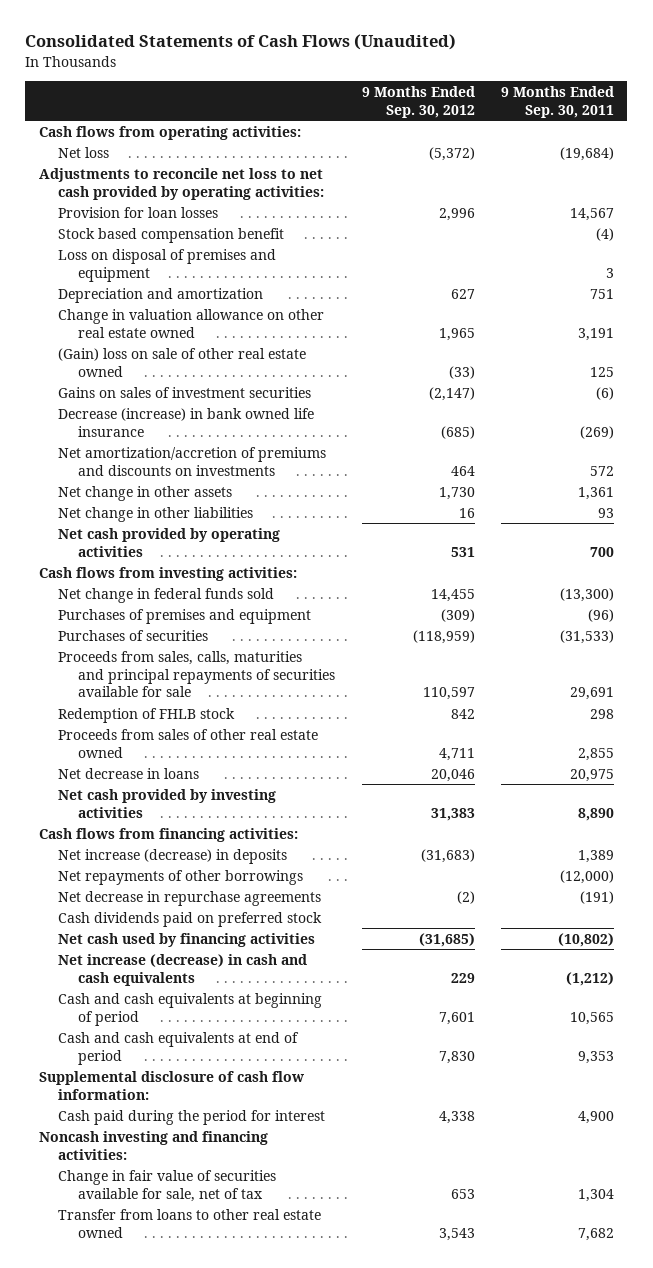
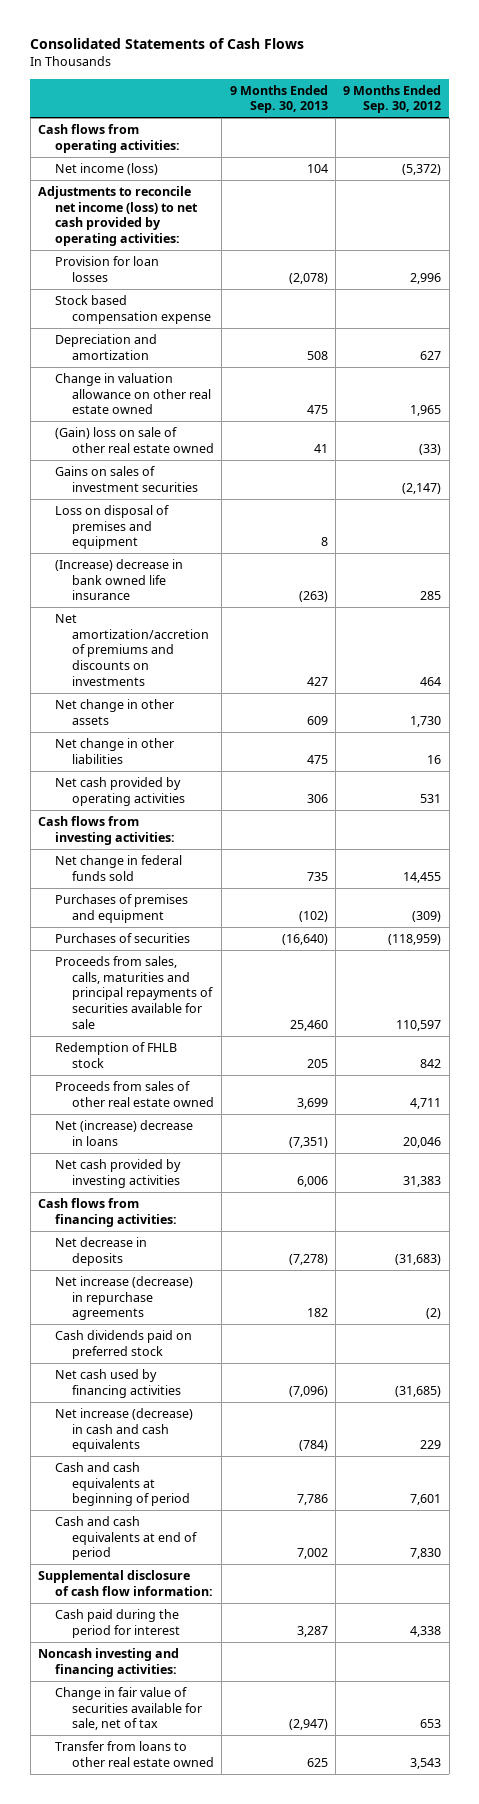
[25,34,457,51] Consolidated Statements of Cash Flows (Unaudited) -> [30,38,305,50] Consolidated Statements of Cash Flows
[501,85,615,118] 9 Months Ended Sep. 30, 2011 -> none
none -> [229,84,328,114] 9 Months Ended Sep. 30, 2013
[58,146,110,158] Net loss -> [54,163,158,176] Net income (loss)
[38,167,325,200] Adjustments to reconcile net loss to net cash provided by operating activities: -> [38,186,198,246] Adjustments to reconcile net income (loss) to net cash provided by operating activities:
[58,227,285,243] Stock based compensation benefit -> [54,295,211,324] Stock based compensation expense
[58,248,277,282] Loss on disposal of premises and equipment -> [54,505,169,550] Loss on disposal of premises and equipment
[58,407,315,437] Decrease (increase) in bank owned life insurance -> [54,559,183,601] (Increase) decrease in bank owned life insurance
[440,425,475,439] (685) -> [420,591,442,601] 285
[58,767,200,779] Net decrease in loans -> [54,1120,193,1146] Net (increase) decrease in loans
[58,869,304,885] Net repayments of other borrowings -> none
[58,848,288,864] Net increase (decrease) in deposits -> [54,1237,147,1266] Net decrease in deposits
[58,890,322,906] Net decrease in repurchase agreements -> [54,1276,193,1321] Net increase (decrease) in repurchase agreements

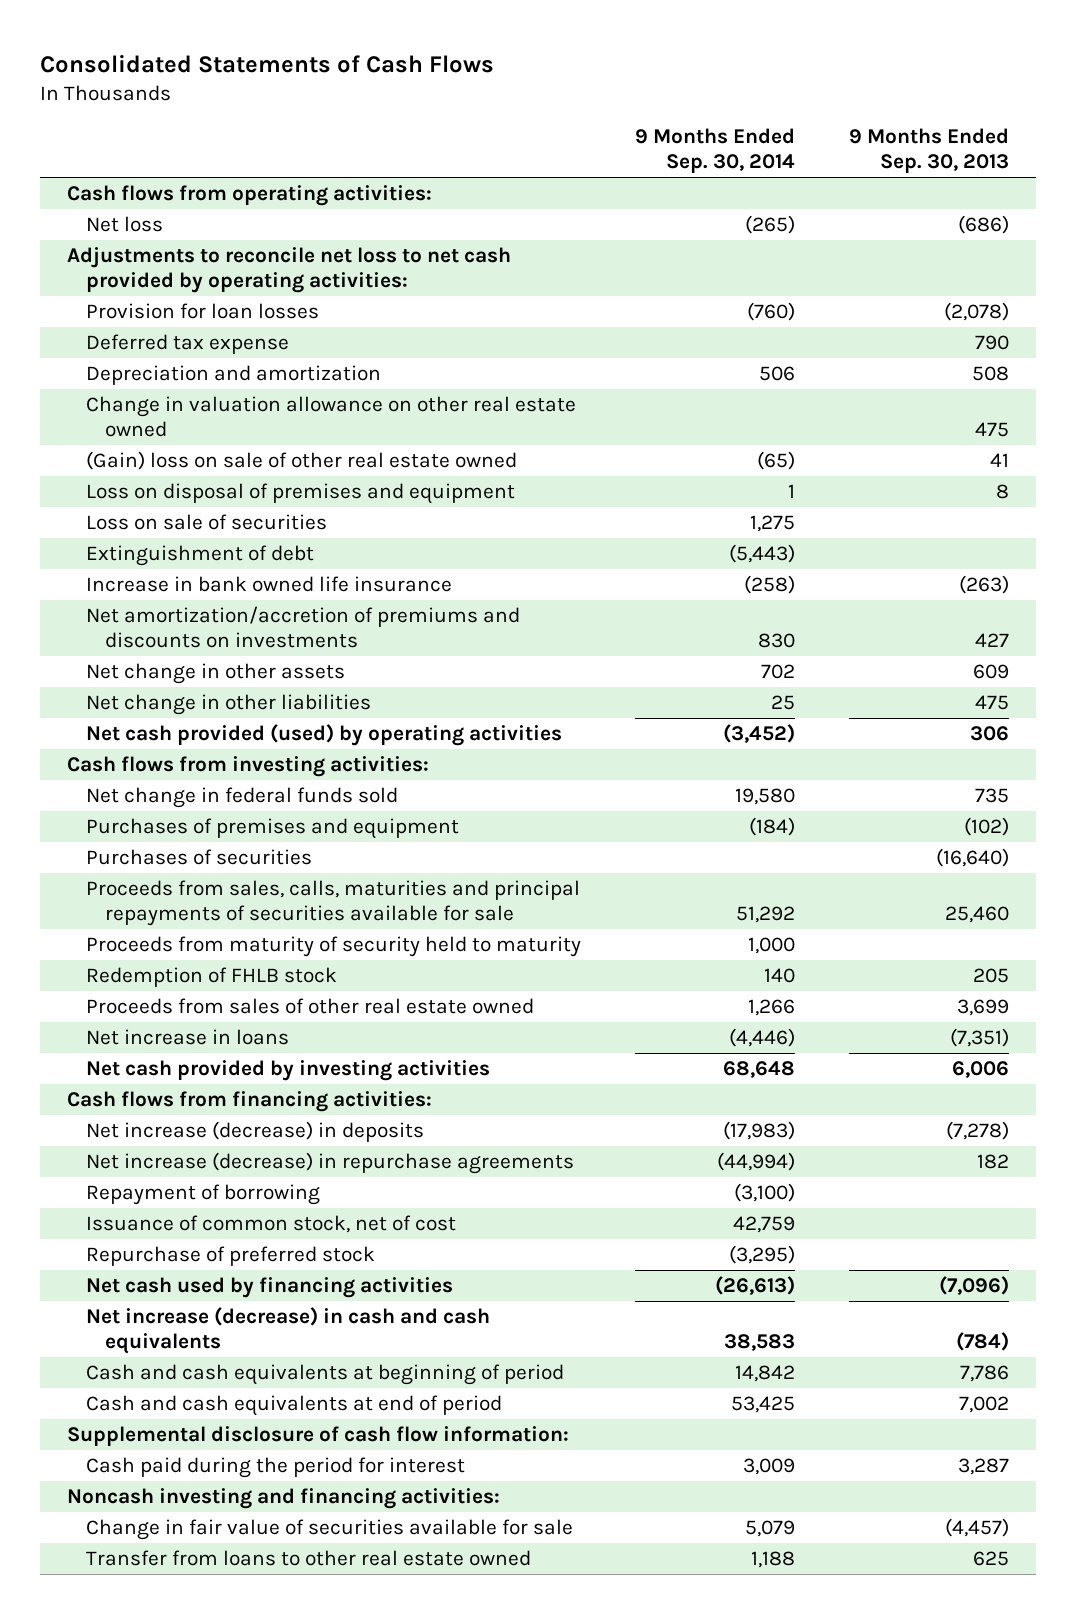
[343,84,442,114] 9 Months Ended Sep. 30, 2012 -> none
none -> [634,128,795,174] 9 Months Ended Sep. 30, 2014
[54,163,158,176] Net income (loss) -> [85,216,163,233] Net loss
[306,164,328,174] 104 -> [957,215,1009,235] (686)
[38,186,198,246] Adjustments to reconcile net income (loss) to net cash provided by operating activities: -> [66,247,511,293] Adjustments to reconcile net loss to net cash provided by operating activities:
[54,295,211,324] Stock based compensation expense -> none
none -> [85,334,289,355] Deferred tax expense
[54,466,198,492] Gains on sales of investment securities -> none
none -> [85,514,327,531] Loss on sale of securities
none -> [85,545,314,567] Extinguishment of debt
[54,559,183,601] (Increase) decrease in bank owned life insurance -> [85,576,452,593] Increase in bank owned life insurance
[54,777,185,806] Net cash provided by operating activities -> [85,724,562,747] Net cash provided (used) by operating activities
none -> [85,936,581,958] Proceeds from maturity of security held to maturity
[54,1120,193,1146] Net (increase) decrease in loans -> [85,1029,289,1046] Net increase in loans
[54,1237,147,1266] Net decrease in deposits -> [85,1121,424,1143] Net increase (decrease) in deposits
[54,1330,192,1359] Cash dividends paid on preferred stock -> none
none -> [85,1184,320,1206] Repayment of borrowing
none -> [85,1215,456,1234] Issuance of common stock, net of cost
none -> [85,1246,375,1267] Repurchase of preferred stock
[54,1687,202,1731] Change in fair value of securities available for sale, net of tax -> [85,1519,573,1541] Change in fair value of securities available for sale
[288,1719,328,1731] (2,947) -> [944,1518,1009,1538] (4,457)

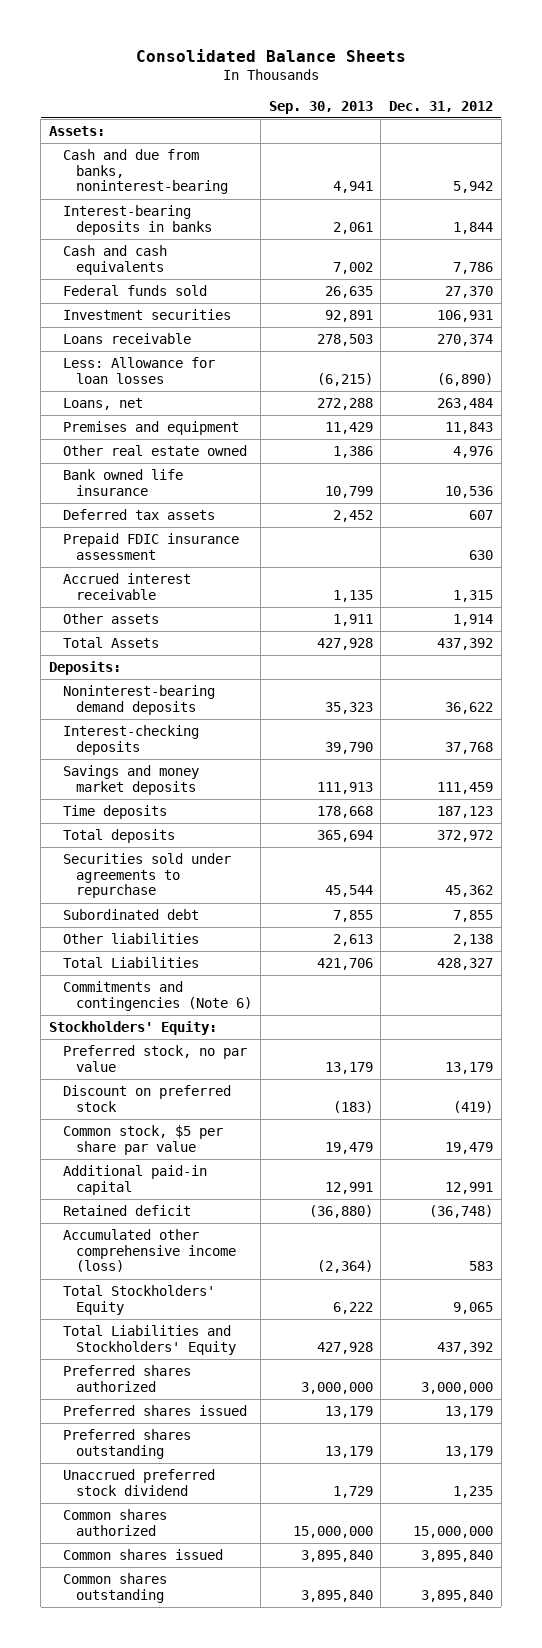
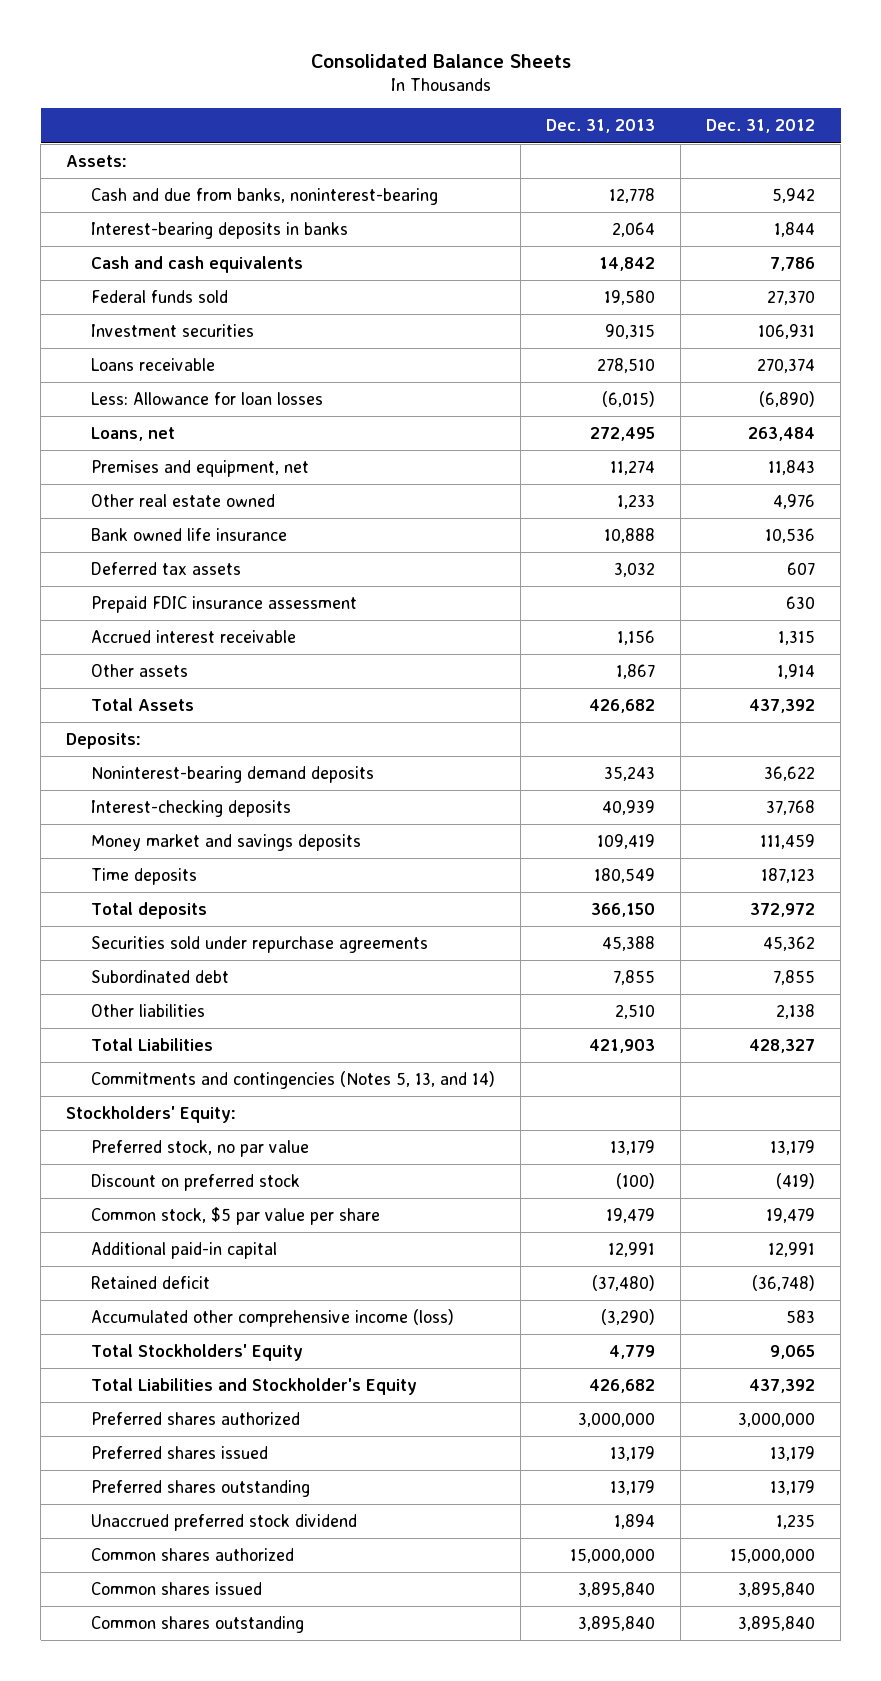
[268,100,373,114] Sep. 30, 2013 -> none
none -> [546,119,656,134] Dec. 31, 2013
[62,421,239,436] Premises and equipment -> [91,459,310,477] Premises and equipment, net
[62,765,199,795] Savings and money market deposits -> [91,833,362,851] Money market and savings deposits
[62,853,231,899] Securities sold under agreements to repurchase -> [91,935,429,953] Securities sold under repurchase agreements
[62,981,253,1011] Commitments and contingencies (Note 6) -> [91,1070,496,1089] Commitments and contingencies (Notes 5, 13, and 14)
[62,1125,223,1155] Common stock, $5 per share par value -> [91,1206,381,1225] Common stock, $5 par value per share
[62,1325,237,1355] Total Liabilities and Stockholders' Equity -> [91,1377,418,1395] Total Liabilities and Stockholder's Equity

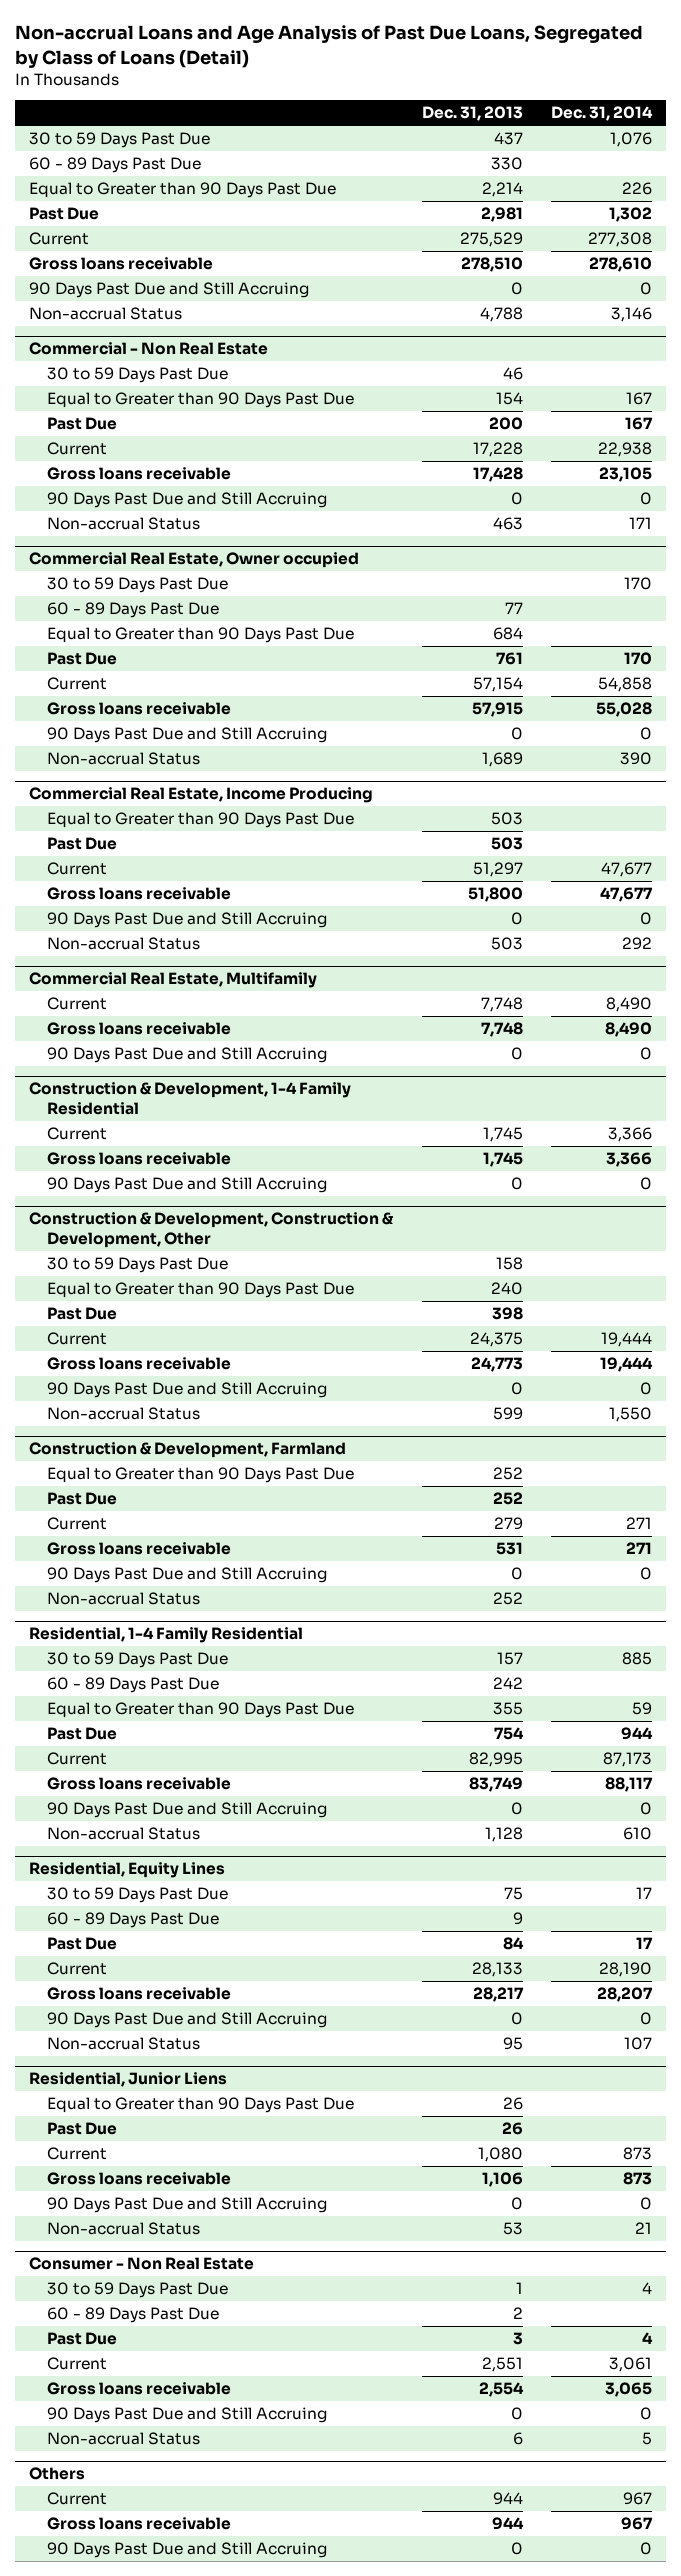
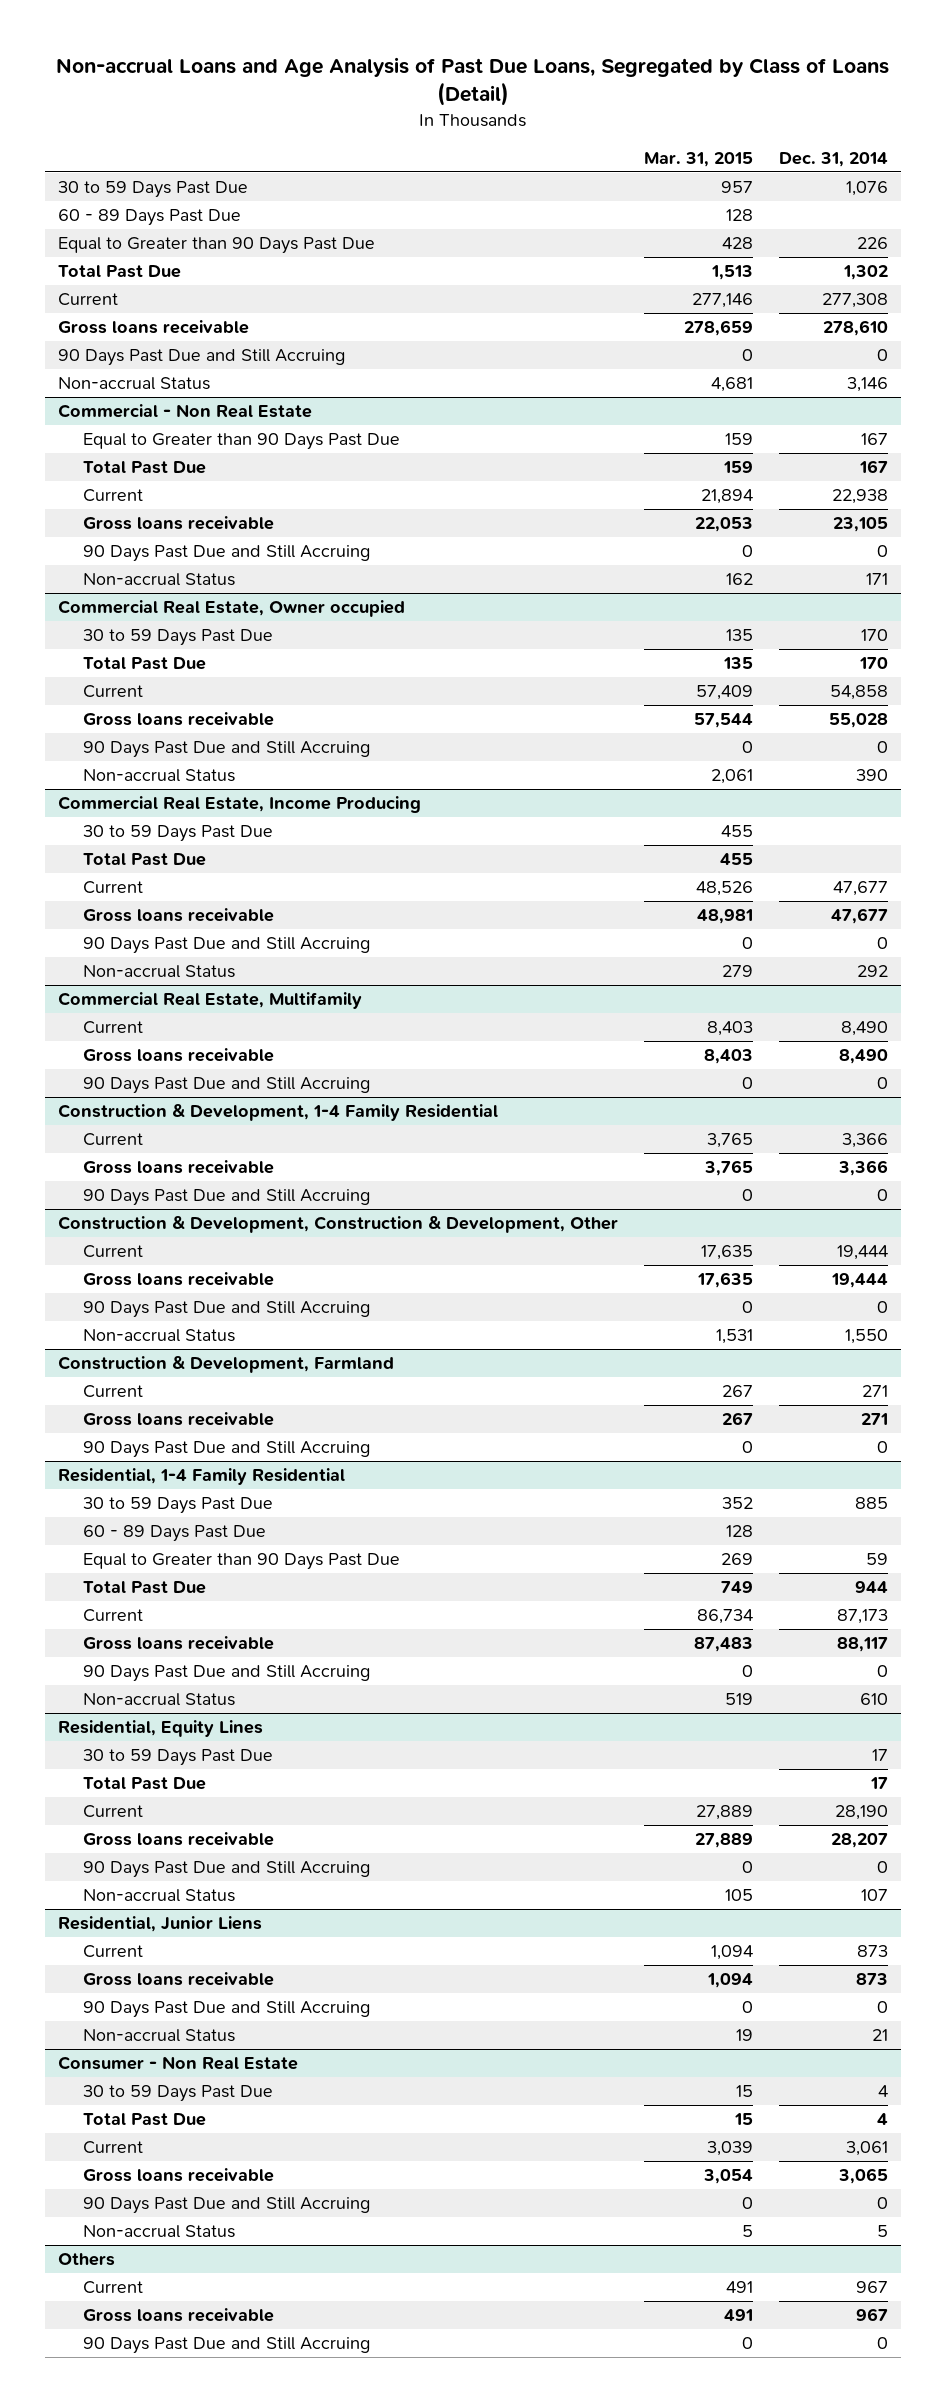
[421,106,523,122] Dec. 31, 2013 -> none
none -> [643,152,753,168] Mar. 31, 2015
[29,207,100,221] Past Due -> [58,264,182,278] Total Past Due
[47,367,229,384] 30 to 59 Days Past Due -> none
[47,417,118,431] Past Due -> [83,460,207,474] Total Past Due
[47,602,220,619] 60 - 89 Days Past Due -> none
[47,627,355,644] Equal to Greater than 90 Days Past Due -> none
[47,652,118,666] Past Due -> [83,656,207,670] Total Past Due
[47,812,355,829] Equal to Greater than 90 Days Past Due -> none
none -> [83,824,274,842] 30 to 59 Days Past Due
[47,837,118,851] Past Due -> [83,852,207,866] Total Past Due
[47,1257,229,1274] 30 to 59 Days Past Due -> none
[47,1282,355,1299] Equal to Greater than 90 Days Past Due -> none
[47,1307,118,1321] Past Due -> none
[47,1467,355,1484] Equal to Greater than 90 Days Past Due -> none
[47,1492,118,1506] Past Due -> none
[47,1592,201,1606] Non-accrual Status -> none
[47,1727,118,1741] Past Due -> [83,1580,207,1594] Total Past Due
[47,1912,220,1929] 60 - 89 Days Past Due -> none
[47,1937,118,1951] Past Due -> [83,1776,207,1790] Total Past Due
[47,2097,355,2114] Equal to Greater than 90 Days Past Due -> none
[47,2122,118,2136] Past Due -> none
[47,2307,220,2324] 60 - 89 Days Past Due -> none
[47,2332,118,2346] Past Due -> [83,2112,207,2126] Total Past Due

